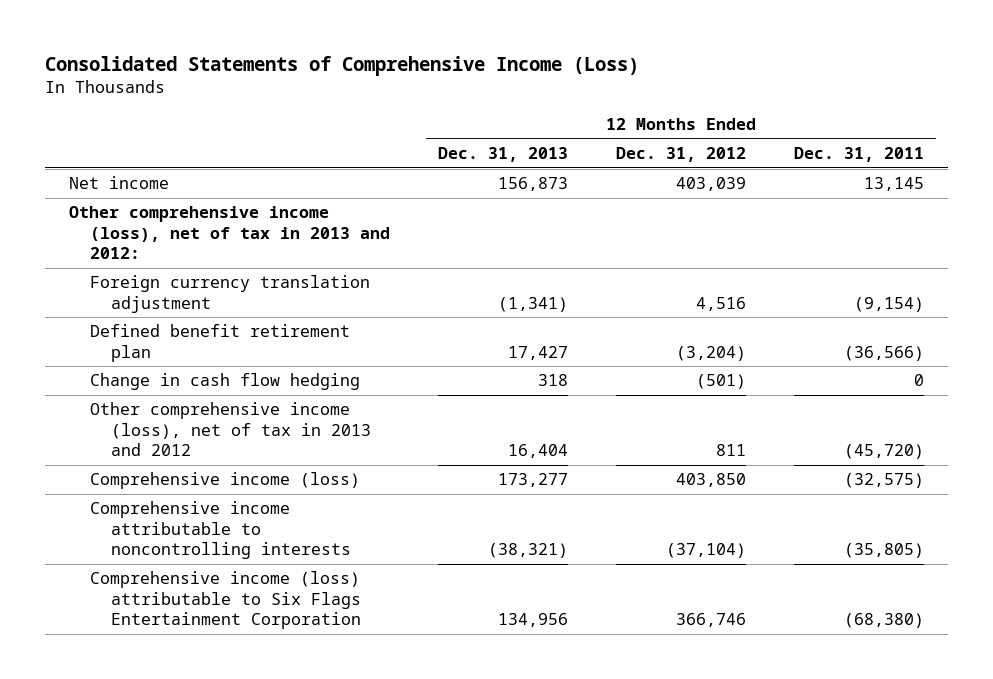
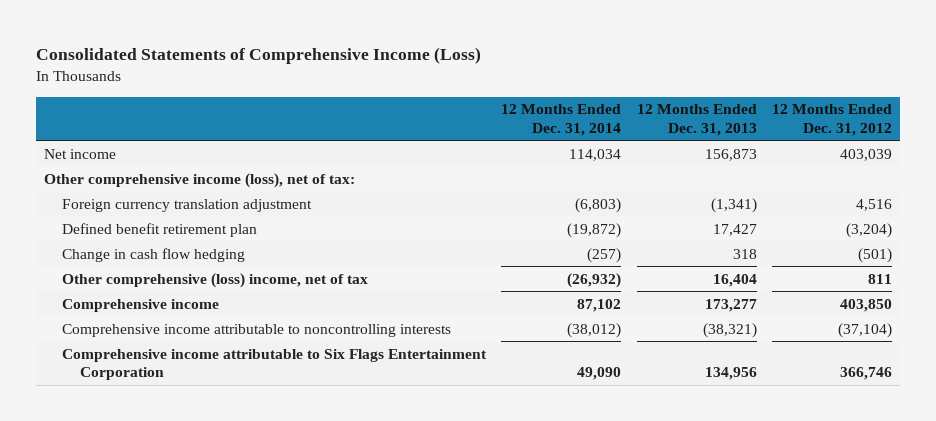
[793,147,924,163] Dec. 31, 2011 -> none
none -> [501,104,622,136] 12 Months Ended Dec. 31, 2014
[68,206,390,260] Other comprehensive income (loss), net of tax in 2013 and 2012: -> [44,172,356,188] Other comprehensive income (loss), net of tax:
[89,402,371,457] Other comprehensive income (loss), net of tax in 2013 and 2012 -> [61,272,368,288] Other comprehensive (loss) income, net of tax
[89,472,360,490] Comprehensive income (loss) -> [61,298,219,312] Comprehensive income
[89,571,361,630] Comprehensive income (loss) attributable to Six Flags Entertainment Corporation -> [61,348,487,381] Comprehensive income attributable to Six Flags Entertainment Corporation

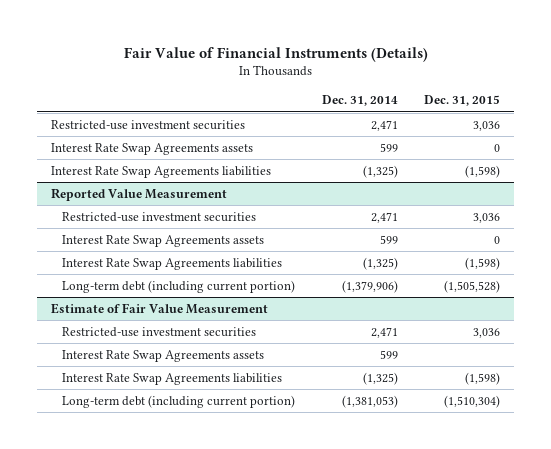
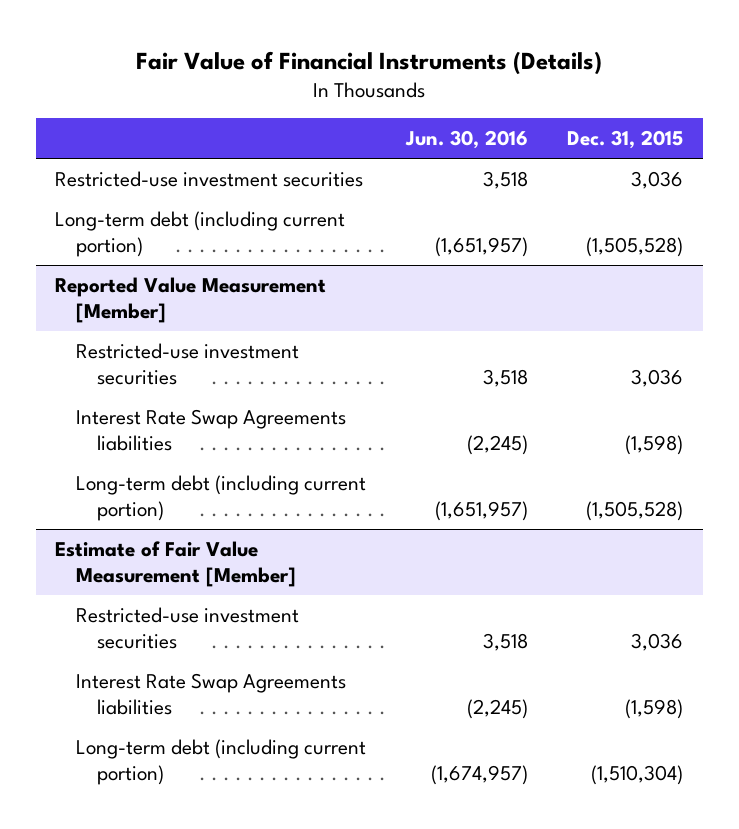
[321,95,398,107] Dec. 31, 2014 -> none
none -> [404,130,528,150] Jun. 30, 2016
[50,142,253,155] Interest Rate Swap Agreements assets -> none
[50,165,271,178] Interest Rate Swap Agreements liabilities -> none
none -> [55,211,346,257] Long-term debt (including current portion)
[50,187,227,201] Reported Value Measurement -> [55,277,327,323] Reported Value Measurement [Member]
[61,234,264,247] Interest Rate Swap Agreements assets -> none
[50,302,268,314] Estimate of Fair Value Measurement -> [55,541,297,587] Estimate of Fair Value Measurement [Member]
[61,349,264,362] Interest Rate Swap Agreements assets -> none

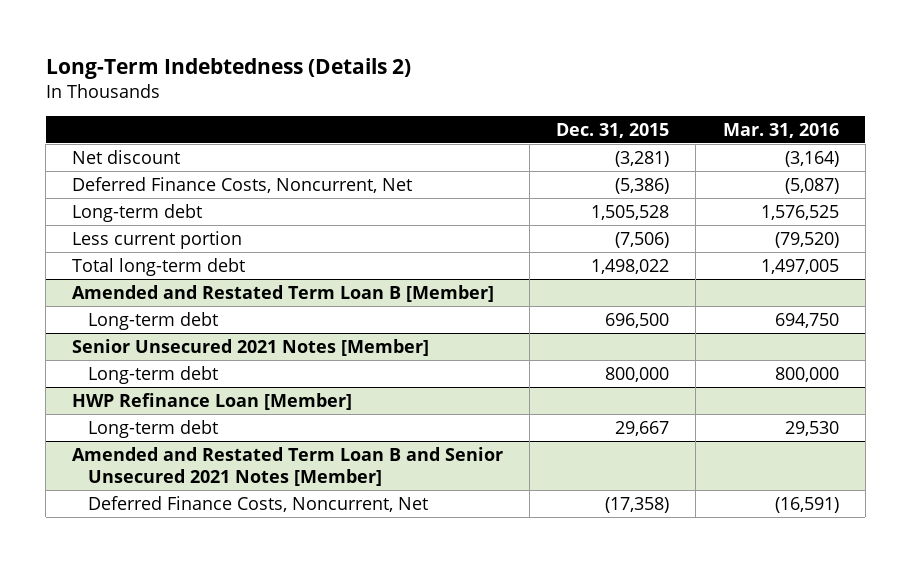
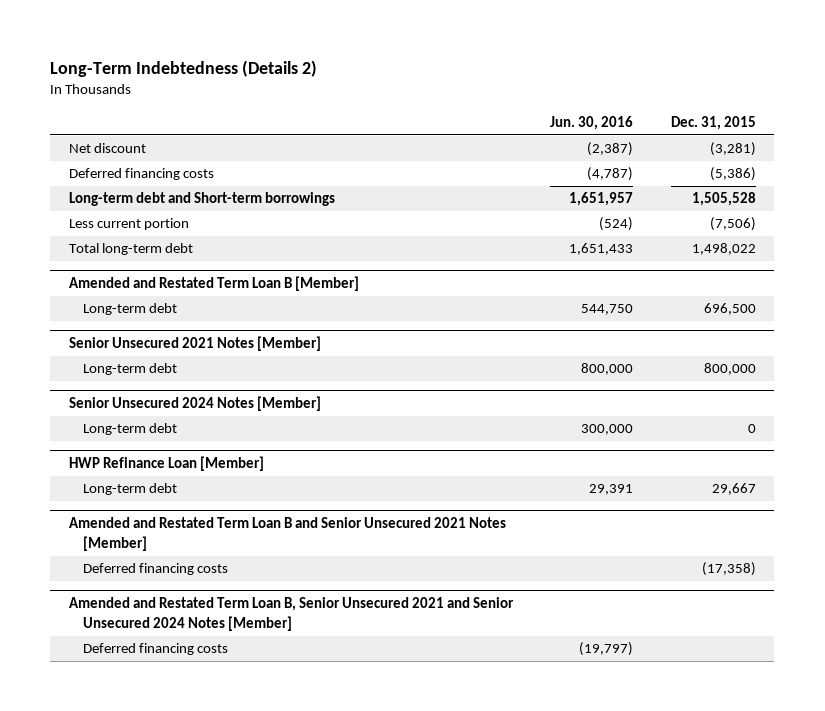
[722,122,839,138] Mar. 31, 2016 -> none
none -> [550,116,634,131] Jun. 30, 2016
[72,176,413,193] Deferred Finance Costs, Noncurrent, Net -> [68,168,214,181] Deferred financing costs
[72,203,203,222] Long-term debt -> [68,192,335,207] Long-term debt and Short-term borrowings
none -> [68,396,321,412] Senior Unsecured 2024 Notes [Member]
none -> [82,423,177,436] Long-term debt
[87,495,428,512] Deferred Finance Costs, Noncurrent, Net -> [82,563,228,576] Deferred financing costs
none -> [68,597,514,632] Amended and Restated Term Loan B, Senior Unsecured 2021 and Senior Unsecured 2024 Notes [Member]
none -> [82,643,228,656] Deferred financing costs

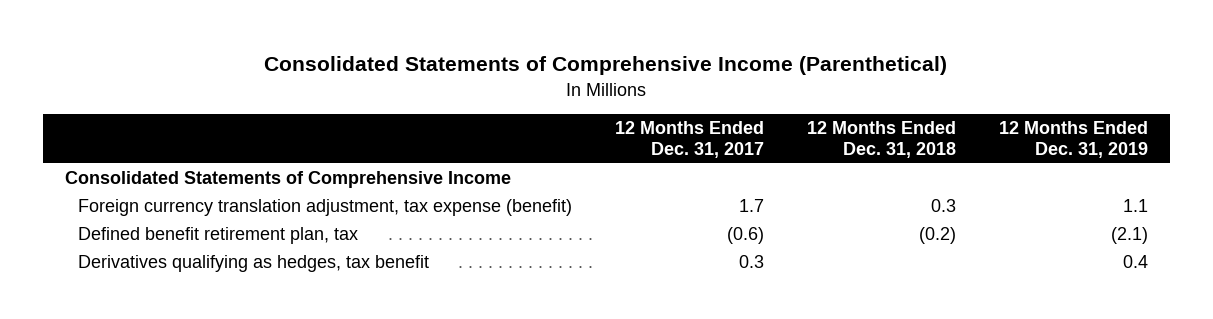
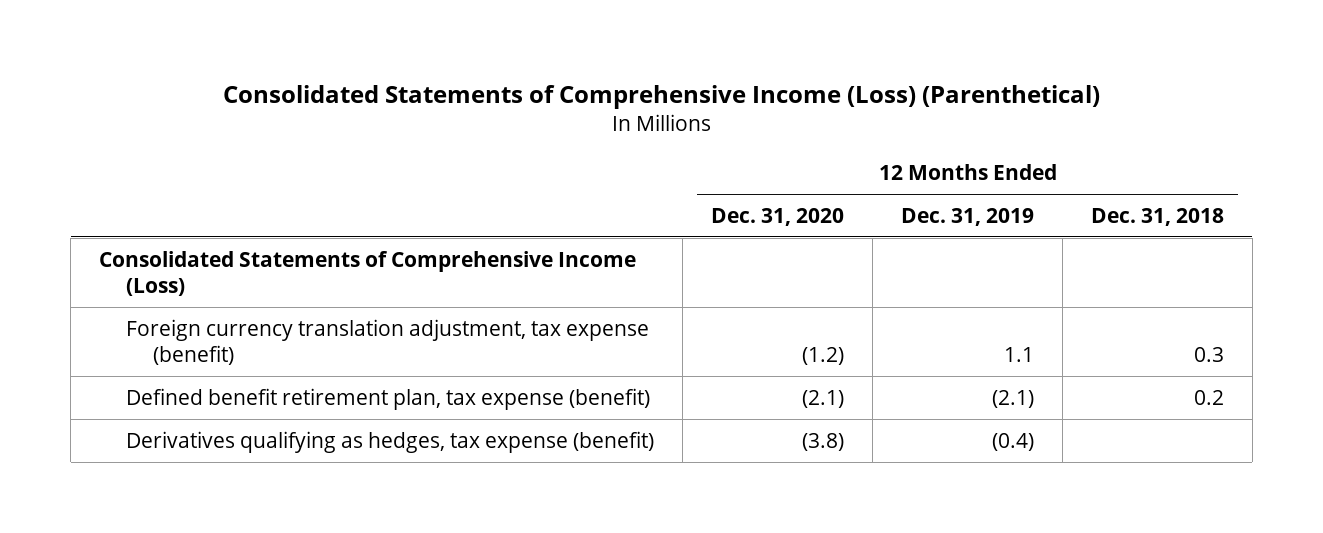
[264,56,948,76] Consolidated Statements of Comprehensive Income (Parenthetical) -> [222,84,1100,109] Consolidated Statements of Comprehensive Income (Loss) (Parenthetical)
[614,121,764,158] 12 Months Ended Dec. 31, 2017 -> none
none -> [711,207,845,226] Dec. 31, 2020
[64,171,511,189] Consolidated Statements of Comprehensive Income -> [99,250,637,297] Consolidated Statements of Comprehensive Income (Loss)
[77,227,358,245] Defined benefit retirement plan, tax -> [126,387,651,410] Defined benefit retirement plan, tax expense (benefit)
[918,227,956,245] (0.2) -> [1193,389,1224,405] 0.2
[77,255,429,273] Derivatives qualifying as hedges, tax benefit -> [126,430,655,453] Derivatives qualifying as hedges, tax expense (benefit)
[1123,255,1149,269] 0.4 -> [992,432,1035,451] (0.4)

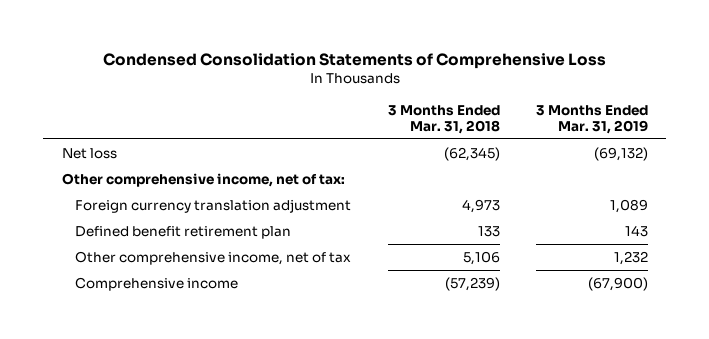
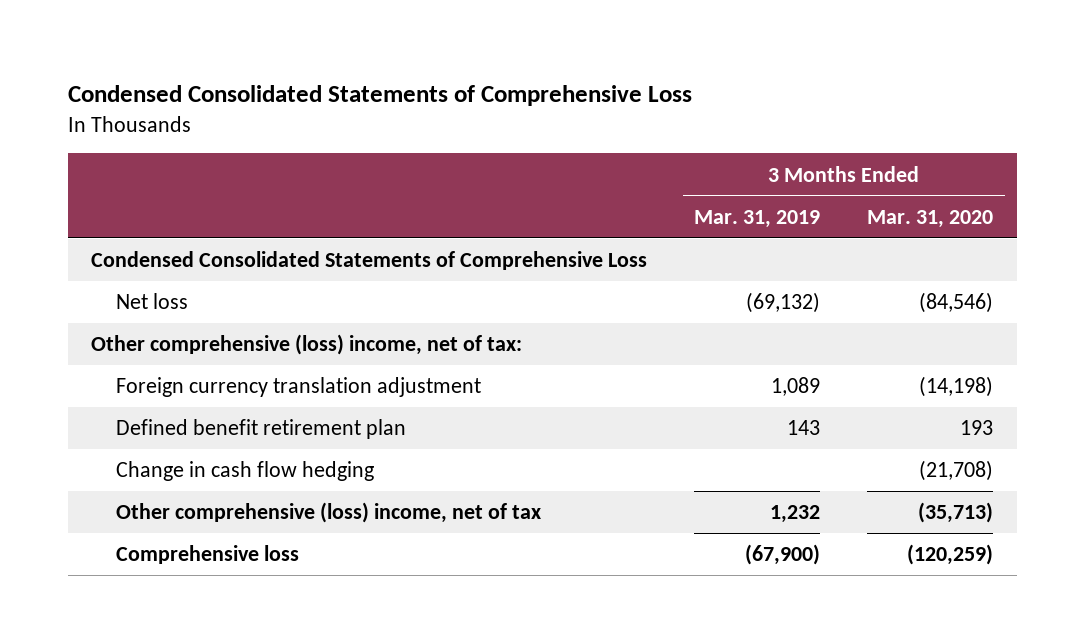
[102,52,606,69] Condensed Consolidation Statements of Comprehensive Loss -> [67,84,692,106] Condensed Consolidated Statements of Comprehensive Loss
[387,104,500,134] 3 Months Ended Mar. 31, 2018 -> none
none -> [867,209,994,228] Mar. 31, 2020
none -> [91,251,648,271] Condensed Consolidated Statements of Comprehensive Loss
[61,172,345,187] Other comprehensive income, net of tax: -> [91,334,523,356] Other comprehensive (loss) income, net of tax:
none -> [115,461,374,482] Change in cash flow hedging
[75,250,352,265] Other comprehensive income, net of tax -> [115,502,541,524] Other comprehensive (loss) income, net of tax
[75,276,239,291] Comprehensive income -> [115,545,299,565] Comprehensive loss

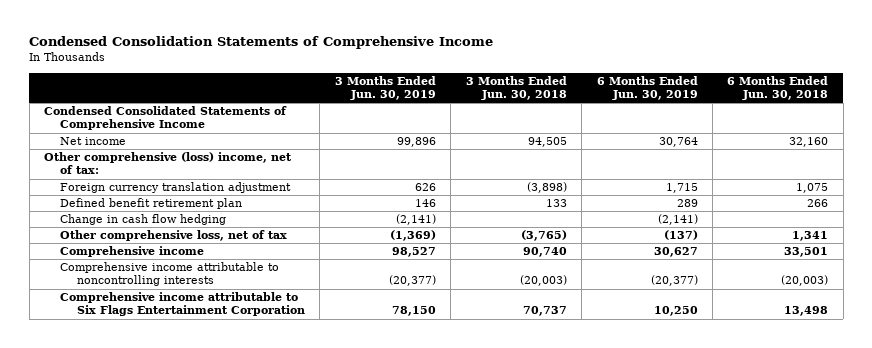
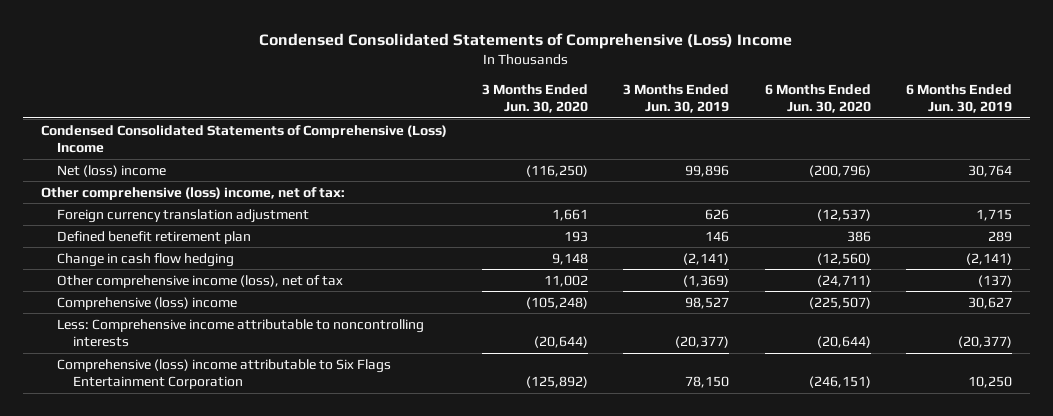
[29,36,494,50] Condensed Consolidation Statements of Comprehensive Income -> [259,32,793,49] Condensed Consolidated Statements of Comprehensive (Loss) Income
[465,75,567,100] 3 Months Ended Jun. 30, 2018 -> none
[727,75,829,100] 6 Months Ended Jun. 30, 2018 -> none
none -> [482,83,589,114] 3 Months Ended Jun. 30, 2020
none -> [764,83,871,114] 6 Months Ended Jun. 30, 2020
[43,106,287,131] Condensed Consolidated Statements of Comprehensive Income -> [40,124,447,154] Condensed Consolidated Statements of Comprehensive (Loss) Income
[60,137,127,146] Net income -> [57,164,167,177] Net (loss) income
[60,230,288,242] Other comprehensive loss, net of tax -> [57,274,344,288] Other comprehensive income (loss), net of tax
[60,246,205,258] Comprehensive income -> [57,296,238,310] Comprehensive (loss) income
[60,262,280,287] Comprehensive income attributable to noncontrolling interests -> [57,318,425,348] Less: Comprehensive income attributable to noncontrolling interests
[60,292,305,317] Comprehensive income attributable to Six Flags Entertainment Corporation -> [57,358,392,390] Comprehensive (loss) income attributable to Six Flags Entertainment Corporation

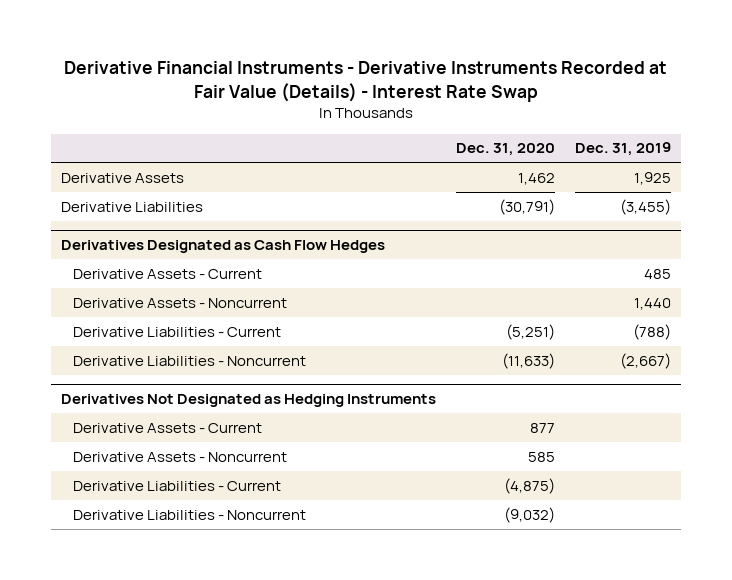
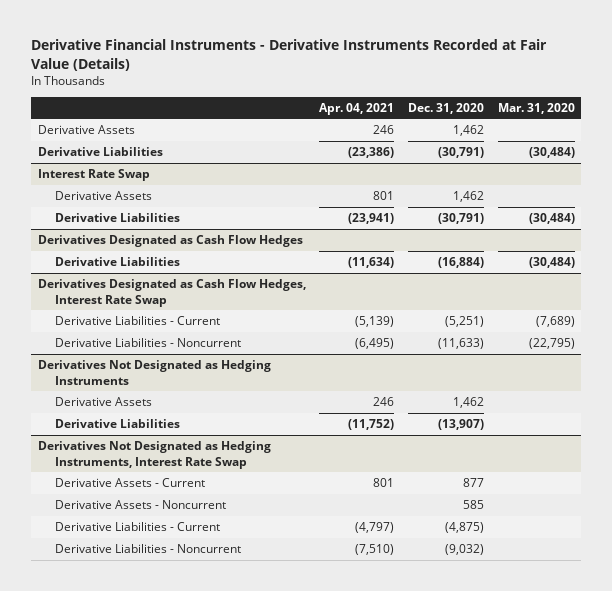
[63,61,667,103] Derivative Financial Instruments - Derivative Instruments Recorded at Fair Value (Details) - Interest Rate Swap -> [31,38,548,71] Derivative Financial Instruments - Derivative Instruments Recorded at Fair Value (Details)
[574,142,671,157] Dec. 31, 2019 -> none
none -> [319,102,395,115] Apr. 04, 2021
none -> [497,102,575,114] Mar. 31, 2020
none -> [37,169,150,182] Interest Rate Swap
none -> [55,191,153,201] Derivative Assets
none -> [55,213,181,223] Derivative Liabilities
[72,268,262,279] Derivative Assets - Current -> none
[72,297,287,308] Derivative Assets - Noncurrent -> none
none -> [55,257,181,267] Derivative Liabilities
none -> [37,279,306,307] Derivatives Designated as Cash Flow Hedges, Interest Rate Swap
none -> [55,397,153,407] Derivative Assets
none -> [55,419,181,429] Derivative Liabilities
none -> [37,441,271,469] Derivatives Not Designated as Hedging Instruments, Interest Rate Swap

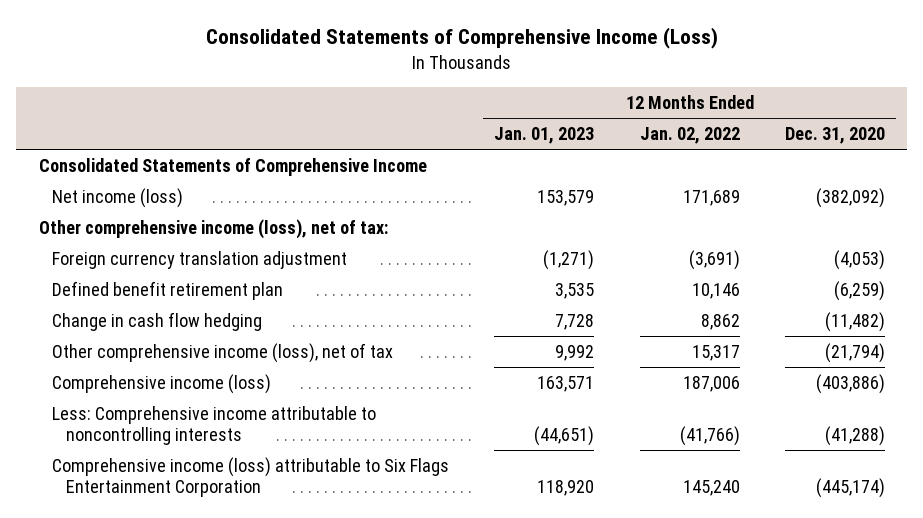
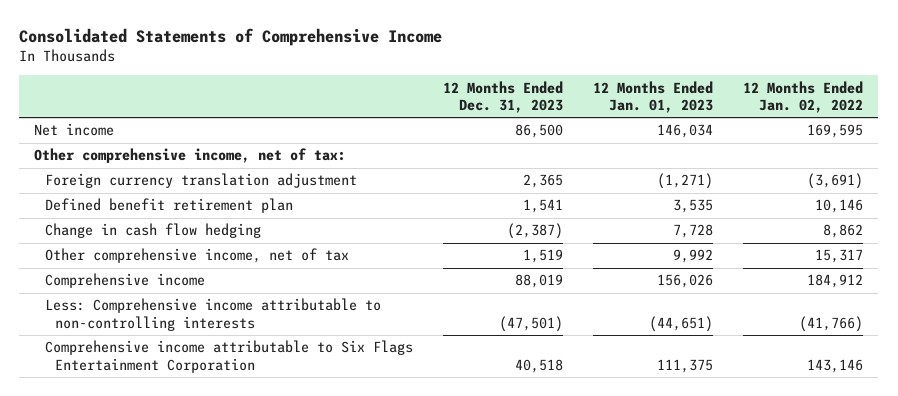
[205,27,718,50] Consolidated Statements of Comprehensive Income (Loss) -> [19,27,443,46] Consolidated Statements of Comprehensive Income
[784,127,885,145] Dec. 31, 2020 -> none
none -> [442,80,563,113] 12 Months Ended Dec. 31, 2023
[38,158,427,177] Consolidated Statements of Comprehensive Income -> none
[52,188,184,209] Net income (loss) -> [34,123,115,137] Net income
[537,190,595,207] 153,579 -> [656,124,713,139] 146,034
[682,190,740,207] 171,689 -> [807,124,864,139] 169,595
[38,219,388,240] Other comprehensive income (loss), net of tax: -> [34,148,347,164] Other comprehensive income, net of tax:
[52,343,394,364] Other comprehensive income (loss), net of tax -> [44,248,349,264] Other comprehensive income, net of tax
[52,374,272,395] Comprehensive income (loss) -> [44,273,205,289] Comprehensive income
[537,376,595,393] 163,571 -> [656,274,713,289] 156,026
[682,376,740,393] 187,006 -> [807,274,864,289] 184,912
[52,406,377,446] Less: Comprehensive income attributable to noncontrolling interests -> [44,298,381,331] Less: Comprehensive income attributable to non-controlling interests
[52,457,450,498] Comprehensive income (loss) attributable to Six Flags Entertainment Corporation -> [44,340,413,373] Comprehensive income attributable to Six Flags Entertainment Corporation
[537,480,595,497] 118,920 -> [656,358,713,373] 111,375
[682,480,740,497] 145,240 -> [807,358,864,373] 143,146

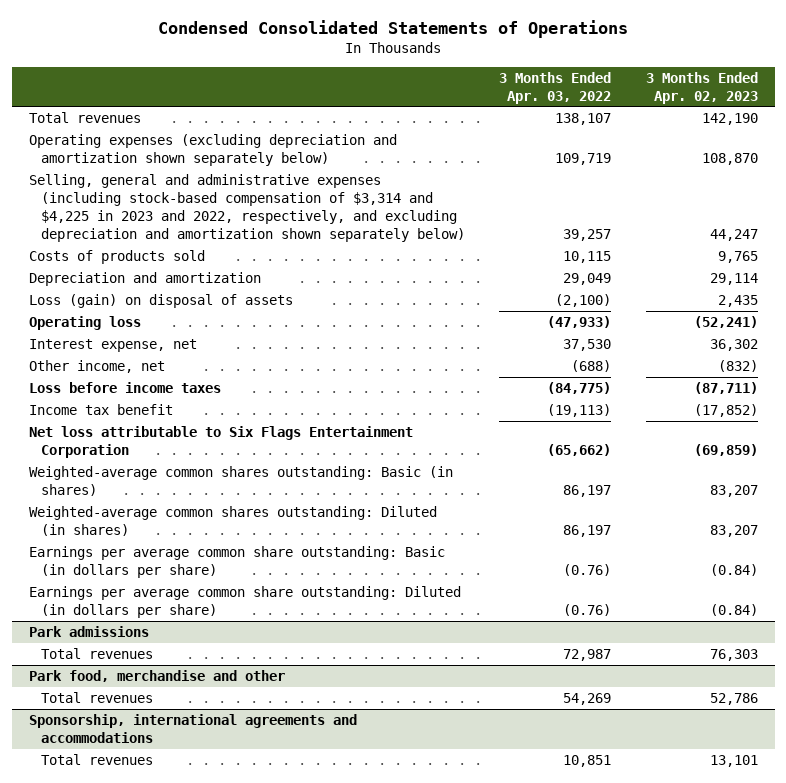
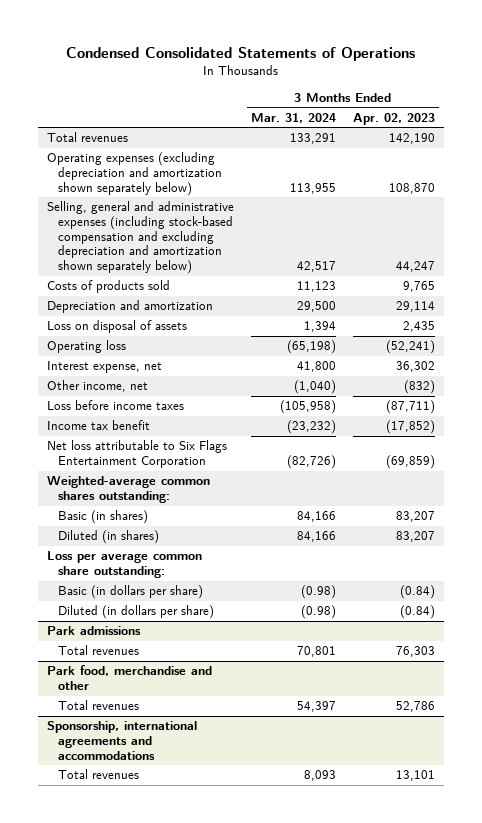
[499,71,612,104] 3 Months Ended Apr. 03, 2022 -> none
none -> [251,112,337,123] Mar. 31, 2024
[28,173,466,243] Selling, general and administrative expenses (including stock-based compensation of $3,314 and $4,225 in 2023 and 2022, respectively, and excluding depreciation and amortization shown separately below) -> [46,201,234,275] Selling, general and administrative expenses (including stock-based compensation and excluding depreciation and amortization shown separately below)
[28,293,293,308] Loss (gain) on disposal of assets -> [46,320,187,334] Loss on disposal of assets
none -> [46,476,210,504] Weighted-average common shares outstanding:
[28,465,453,497] Weighted-average common shares outstanding: Basic (in shares) -> [57,510,148,525] Basic (in shares)
[28,505,437,537] Weighted-average common shares outstanding: Diluted (in shares) -> [57,530,159,545] Diluted (in shares)
none -> [46,551,202,579] Loss per average common share outstanding:
[28,545,445,579] Earnings per average common share outstanding: Basic (in dollars per share) -> [57,585,203,600] Basic (in dollars per share)
[28,585,461,619] Earnings per average common share outstanding: Diluted (in dollars per share) -> [57,605,214,620] Diluted (in dollars per share)

